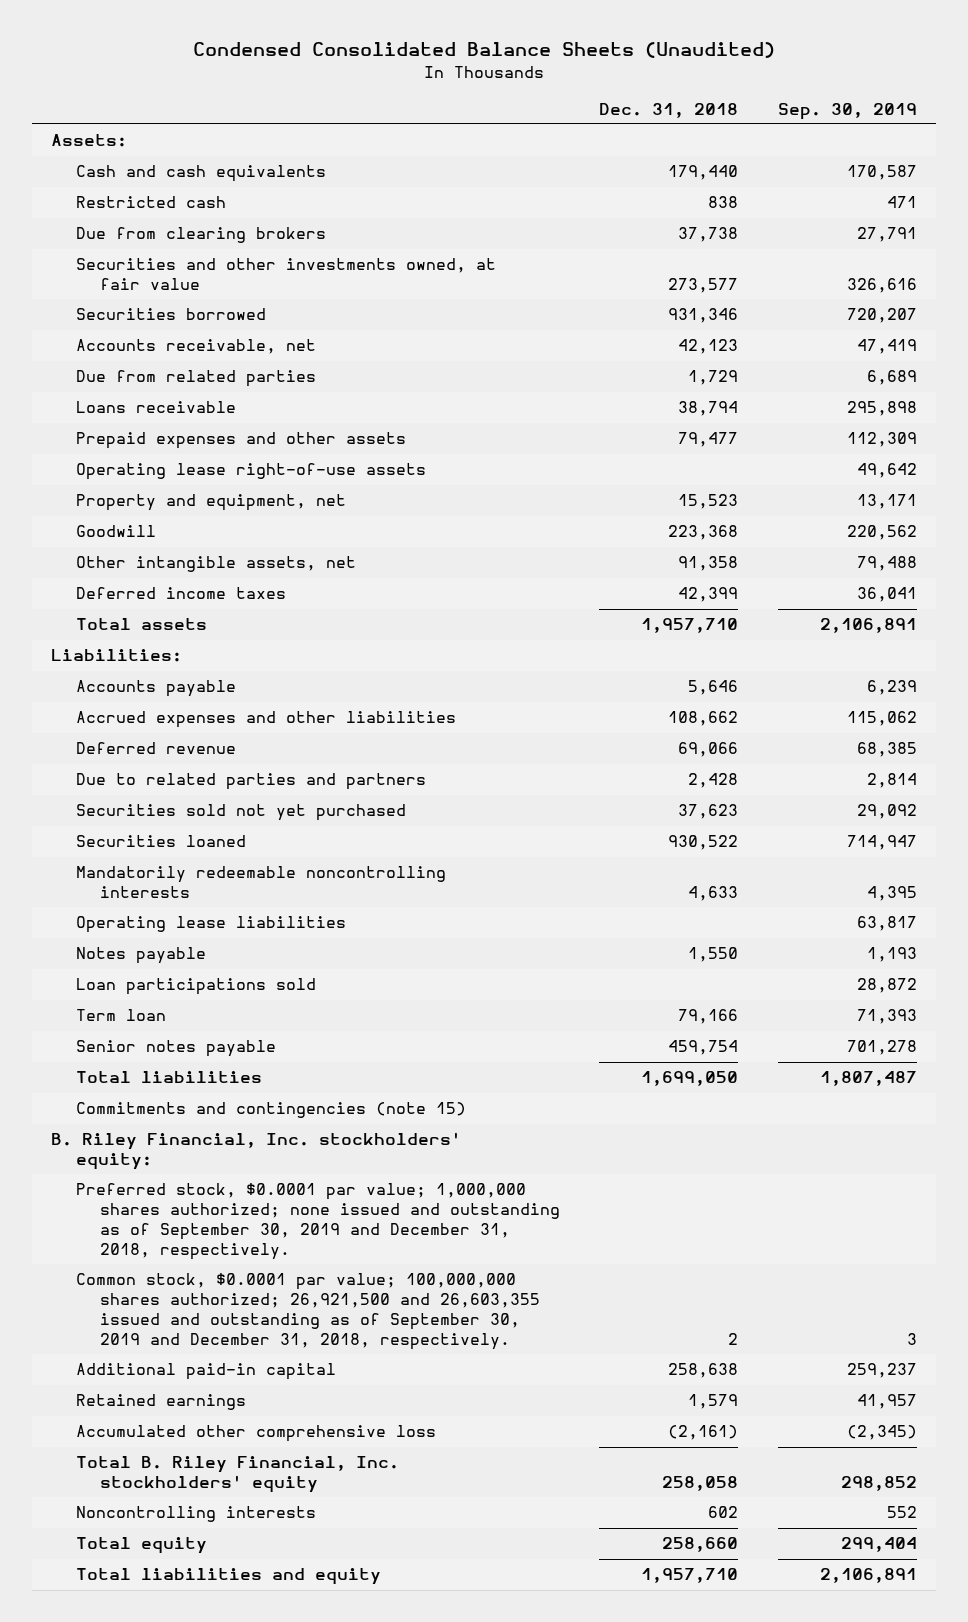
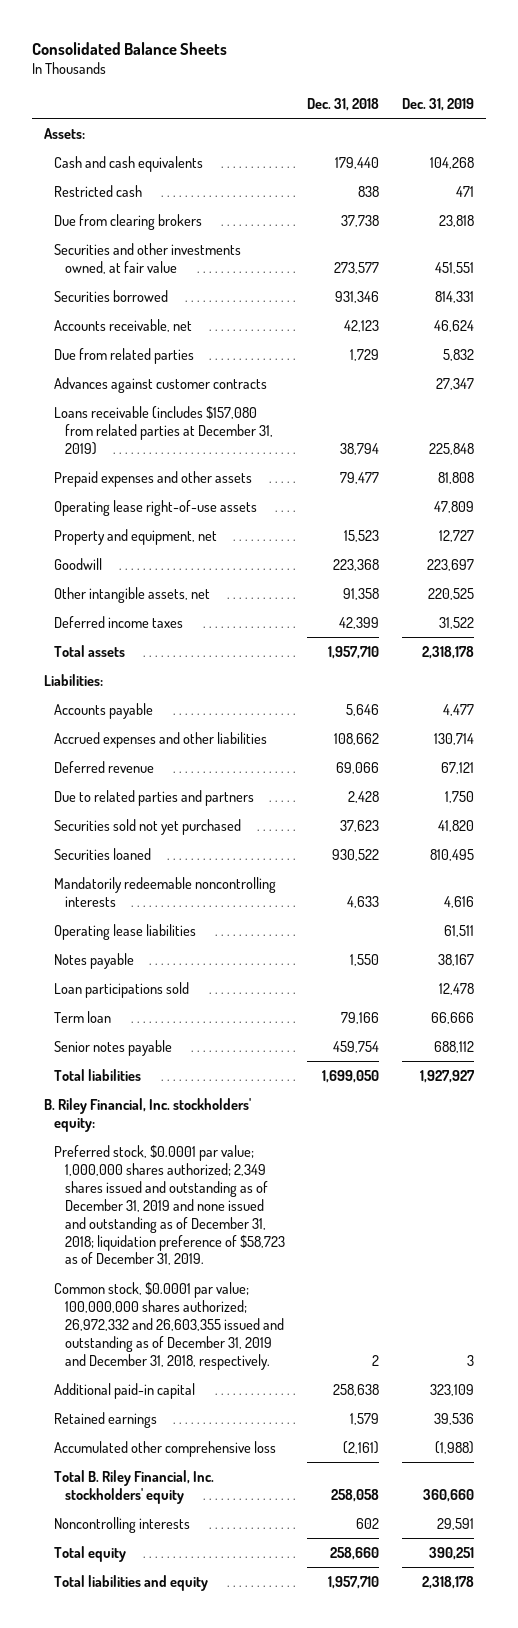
[192,42,775,59] Condensed Consolidated Balance Sheets (Unaudited) -> [32,41,228,55] Consolidated Balance Sheets
[777,102,917,120] Sep. 30, 2019 -> none
none -> [402,98,475,112] Dec. 31, 2019
none -> [54,377,268,394] Advances against customer contracts
[75,401,236,414] Loans receivable -> [54,406,273,455] Loans receivable (includes $157,080 from related parties at December 31, 2019)
[75,1102,466,1119] Commitments and contingencies (note 15) -> none
[75,1183,560,1260] Preferred stock, $0.0001 par value; 1,000,000 shares authorized; none issued and outstanding as of September 30, 2019 and December 31, 2018, respectively. -> [54,1145,285,1266] Preferred stock, $0.0001 par value; 1,000,000 shares authorized; 2,349 shares issued and outstanding as of December 31, 2019 and none issued and outstanding as of December 31, 2018; liquidation preference of $58,723 as of December 31, 2019.
[75,1273,540,1350] Common stock, $0.0001 par value; 100,000,000 shares authorized; 26,921,500 and 26,603,355 issued and outstanding as of September 30, 2019 and December 31, 2018, respectively. -> [54,1282,284,1370] Common stock, $0.0001 par value; 100,000,000 shares authorized; 26,972,332 and 26,603,355 issued and outstanding as of December 31, 2019 and December 31, 2018, respectively.

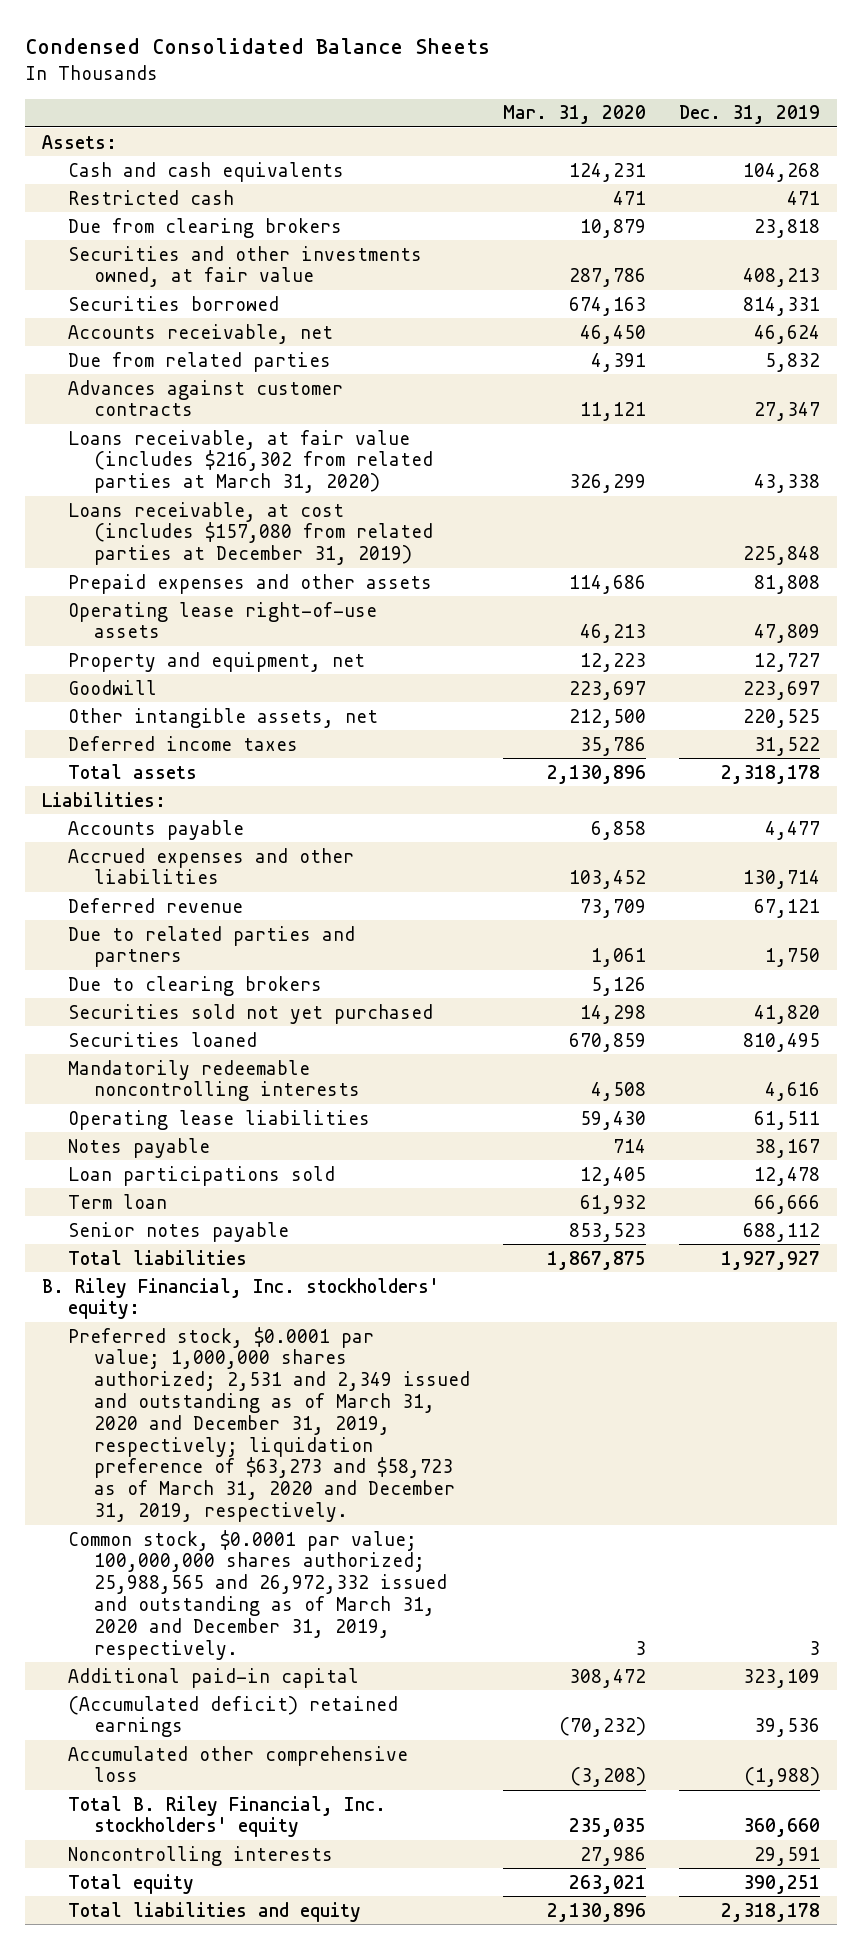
[32,41,228,55] Consolidated Balance Sheets -> [25,38,491,55] Condensed Consolidated Balance Sheets
[307,98,380,112] Dec. 31, 2018 -> none
none -> [503,105,647,125] Mar. 31, 2020
[435,261,475,274] 451,551 -> [743,268,821,288] 408,213
[54,406,273,455] Loans receivable (includes $157,080 from related parties at December 31, 2019) -> [67,429,433,494] Loans receivable, at fair value (includes $216,302 from related parties at March 31, 2020)
[429,442,475,455] 225,848 -> [754,474,821,494] 43,338
none -> [67,501,433,566] Loans receivable, at cost (includes $157,080 from related parties at December 31, 2019)
none -> [67,975,322,996] Due to clearing brokers
[54,1145,285,1266] Preferred stock, $0.0001 par value; 1,000,000 shares authorized; 2,349 shares issued and outstanding as of December 31, 2019 and none issued and outstanding as of December 31, 2018; liquidation preference of $58,723 as of December 31, 2019. -> [67,1326,470,1522] Preferred stock, $0.0001 par value; 1,000,000 shares authorized; 2,531 and 2,349 issued and outstanding as of March 31, 2020 and December 31, 2019, respectively; liquidation preference of $63,273 and $58,723 as of March 31, 2020 and December 31, 2019, respectively.
[54,1282,284,1370] Common stock, $0.0001 par value; 100,000,000 shares authorized; 26,972,332 and 26,603,355 issued and outstanding as of December 31, 2019 and December 31, 2018, respectively. -> [67,1529,447,1660] Common stock, $0.0001 par value; 100,000,000 shares authorized; 25,988,565 and 26,972,332 issued and outstanding as of March 31, 2020 and December 31, 2019, respectively.
[54,1412,158,1429] Retained earnings -> [67,1695,398,1738] (Accumulated deficit) retained earnings

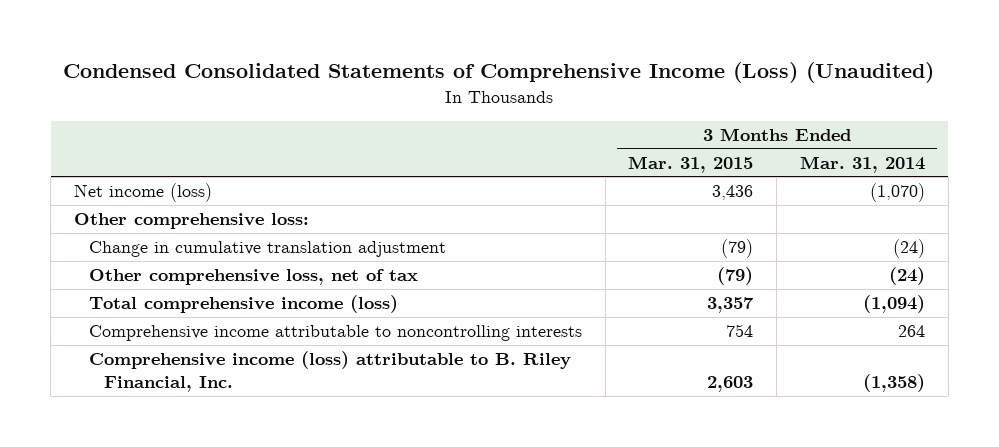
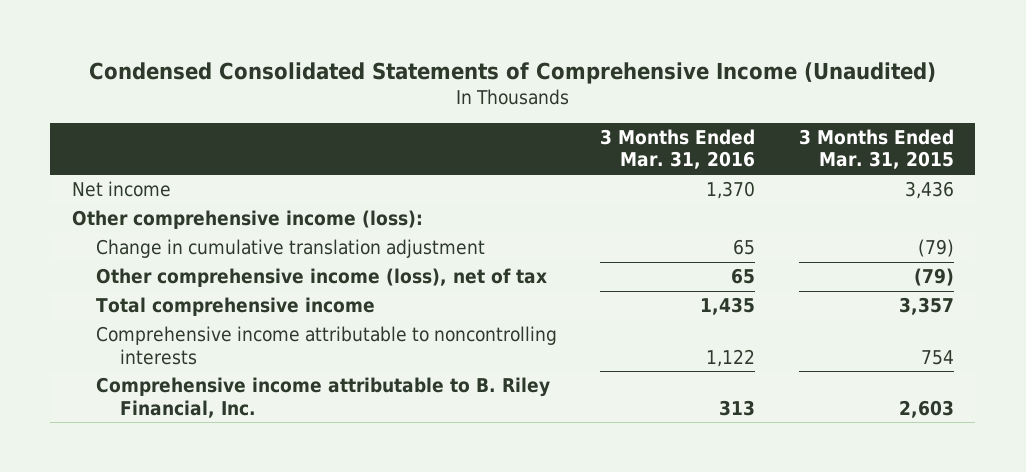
[63,62,935,84] Condensed Consolidated Statements of Comprehensive Income (Loss) (Unaudited) -> [88,62,936,85] Condensed Consolidated Statements of Comprehensive Income (Unaudited)
[800,155,926,173] Mar. 31, 2014 -> none
none -> [600,128,756,170] 3 Months Ended Mar. 31, 2016
[73,183,212,203] Net income (loss) -> [72,181,172,198] Net income
[73,213,309,230] Other comprehensive loss: -> [72,210,424,230] Other comprehensive income (loss):
[88,269,418,286] Other comprehensive loss, net of tax -> [96,268,548,288] Other comprehensive income (loss), net of tax
[88,295,398,314] Total comprehensive income (loss) -> [96,297,376,317] Total comprehensive income
[88,351,571,393] Comprehensive income (loss) attributable to B. Riley Financial, Inc. -> [96,377,551,418] Comprehensive income attributable to B. Riley Financial, Inc.

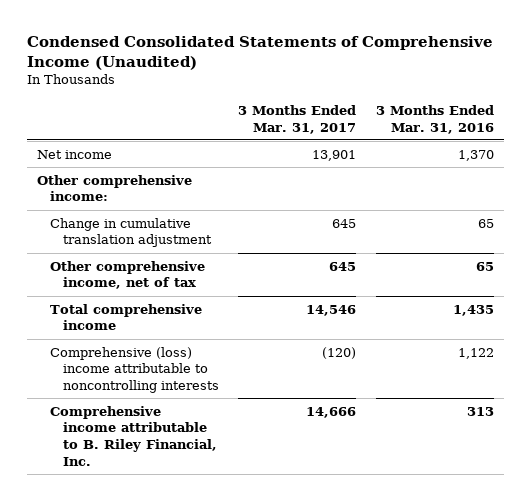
[798,128,954,170] 3 Months Ended Mar. 31, 2015 -> none
none -> [238,104,357,134] 3 Months Ended Mar. 31, 2017
[72,210,424,230] Other comprehensive income (loss): -> [36,174,192,202] Other comprehensive income:
[96,268,548,288] Other comprehensive income (loss), net of tax -> [49,260,205,290] Other comprehensive income, net of tax
[96,326,558,365] Comprehensive income attributable to noncontrolling interests -> [49,346,219,393] Comprehensive (loss) income attributable to noncontrolling interests

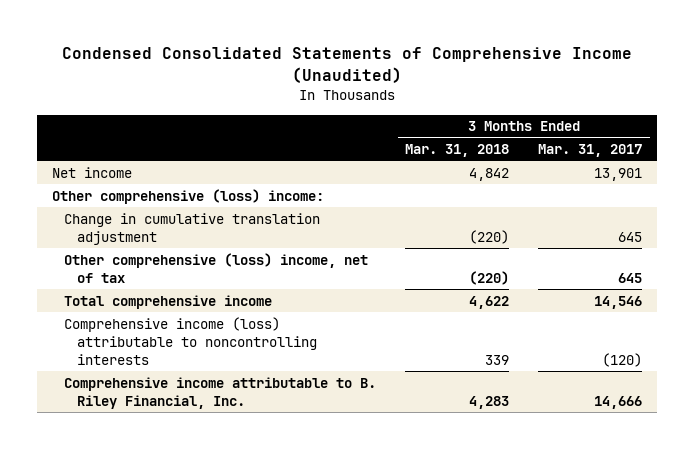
[376,104,495,134] 3 Months Ended Mar. 31, 2016 -> none
none -> [405,144,510,158] Mar. 31, 2018
[36,174,192,202] Other comprehensive income: -> [51,188,324,204] Other comprehensive (loss) income:
[49,260,205,290] Other comprehensive income, net of tax -> [64,252,369,283] Other comprehensive (loss) income, net of tax
[49,346,219,393] Comprehensive (loss) income attributable to noncontrolling interests -> [64,316,317,365] Comprehensive income (loss) attributable to noncontrolling interests

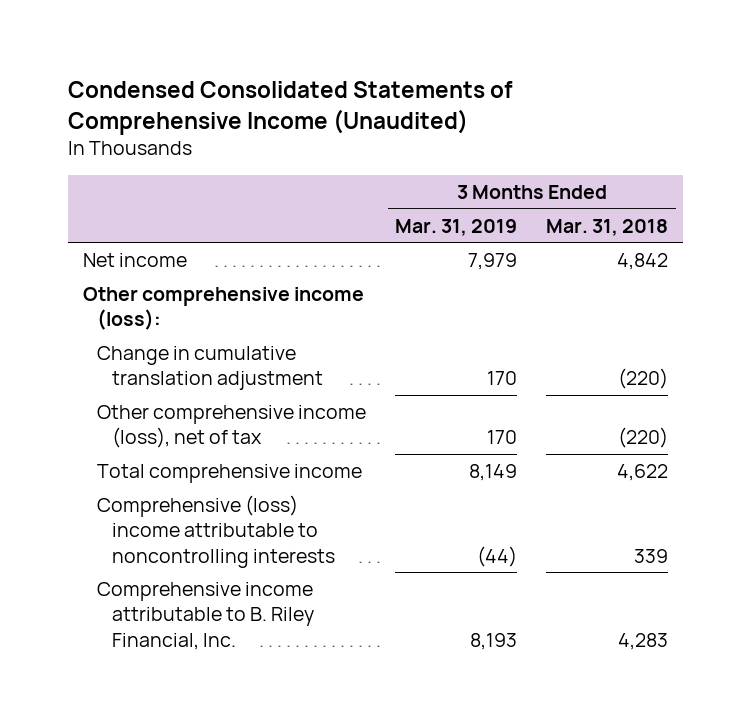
[538,144,643,158] Mar. 31, 2017 -> none
none -> [395,218,518,236] Mar. 31, 2019
[51,188,324,204] Other comprehensive (loss) income: -> [82,286,364,331] Other comprehensive income (loss):
[64,252,369,283] Other comprehensive (loss) income, net of tax -> [97,404,367,449] Other comprehensive income (loss), net of tax
[64,316,317,365] Comprehensive income (loss) attributable to noncontrolling interests -> [97,494,335,568] Comprehensive (loss) income attributable to noncontrolling interests

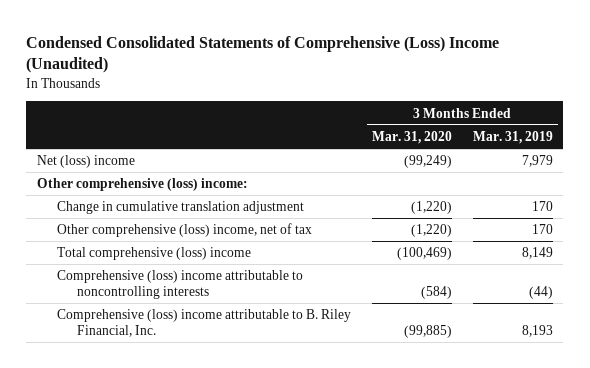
[68,81,514,135] Condensed Consolidated Statements of Comprehensive Income (Unaudited) -> [26,35,500,74] Condensed Consolidated Statements of Comprehensive (Loss) Income (Unaudited)
[546,218,669,236] Mar. 31, 2018 -> none
none -> [371,130,452,144] Mar. 31, 2020
[82,252,187,267] Net income -> [36,155,135,169] Net (loss) income
[82,286,364,331] Other comprehensive income (loss): -> [36,178,248,192] Other comprehensive (loss) income:
[97,404,367,449] Other comprehensive income (loss), net of tax -> [57,223,313,238] Other comprehensive (loss) income, net of tax
[97,463,363,483] Total comprehensive income -> [57,247,252,261] Total comprehensive (loss) income
[97,581,314,650] Comprehensive income attributable to B. Riley Financial, Inc. -> [57,309,352,338] Comprehensive (loss) income attributable to B. Riley Financial, Inc.

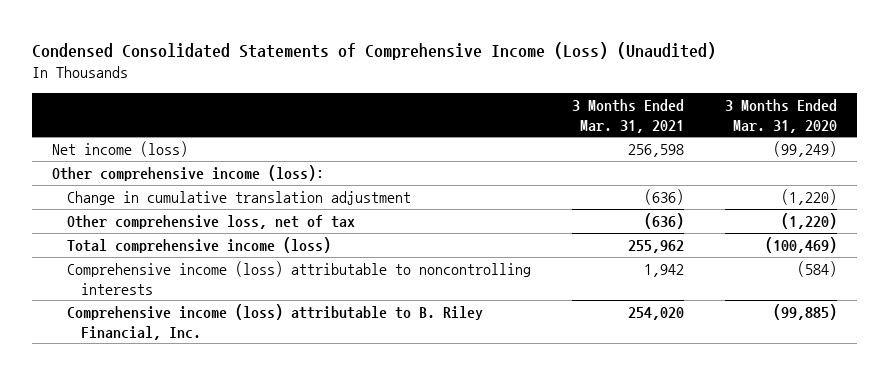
[26,35,500,74] Condensed Consolidated Statements of Comprehensive (Loss) Income (Unaudited) -> [31,42,716,61] Condensed Consolidated Statements of Comprehensive Income (Loss) (Unaudited)
[472,130,553,144] Mar. 31, 2019 -> none
none -> [571,99,684,133] 3 Months Ended Mar. 31, 2021
[36,155,135,169] Net (loss) income -> [52,140,189,157] Net income (loss)
[36,178,248,192] Other comprehensive (loss) income: -> [52,164,325,181] Other comprehensive income (loss):
[57,223,313,238] Other comprehensive (loss) income, net of tax -> [66,214,355,229] Other comprehensive loss, net of tax
[57,247,252,261] Total comprehensive (loss) income -> [66,236,331,253] Total comprehensive income (loss)
[57,270,304,300] Comprehensive (loss) income attributable to noncontrolling interests -> [66,260,531,295] Comprehensive income (loss) attributable to noncontrolling interests
[57,309,352,338] Comprehensive (loss) income attributable to B. Riley Financial, Inc. -> [66,303,483,340] Comprehensive income (loss) attributable to B. Riley Financial, Inc.

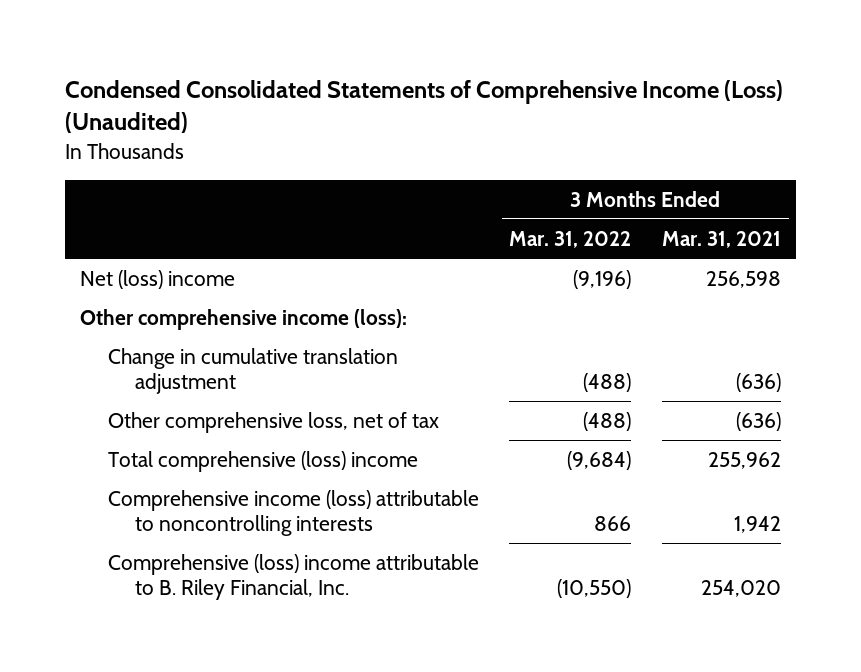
[724,99,837,133] 3 Months Ended Mar. 31, 2020 -> none
none -> [509,230,632,248] Mar. 31, 2022
[52,140,189,157] Net income (loss) -> [80,270,236,290] Net (loss) income
[66,236,331,253] Total comprehensive income (loss) -> [107,451,418,473] Total comprehensive (loss) income
[66,303,483,340] Comprehensive income (loss) attributable to B. Riley Financial, Inc. -> [107,554,479,600] Comprehensive (loss) income attributable to B. Riley Financial, Inc.

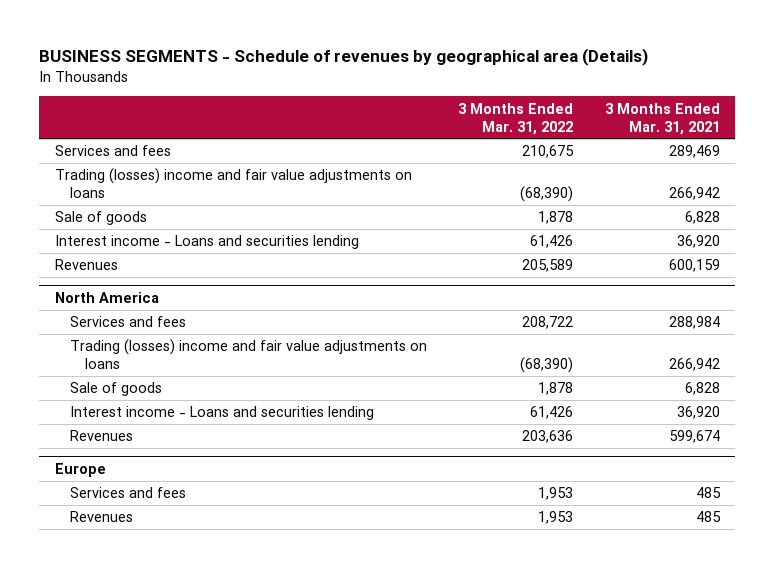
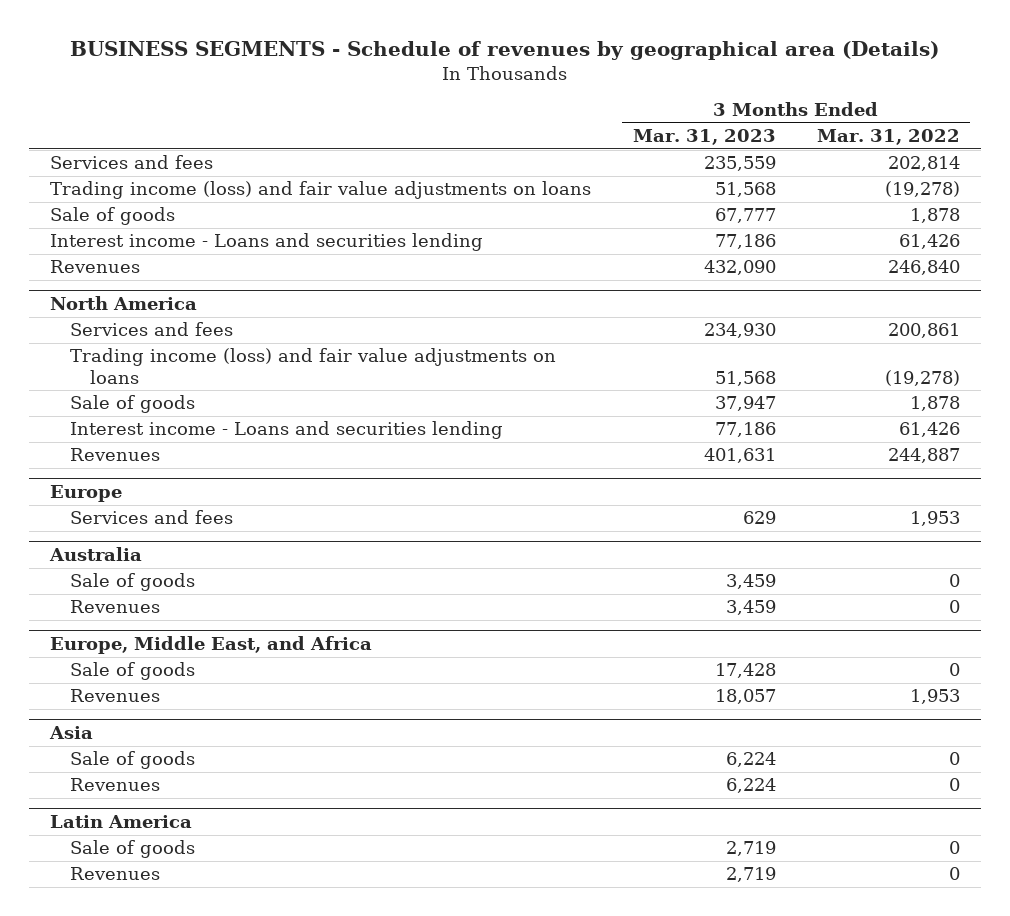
[604,102,720,135] 3 Months Ended Mar. 31, 2021 -> none
none -> [632,129,776,146] Mar. 31, 2023
[522,145,575,159] 210,675 -> [888,156,961,172] 202,814
[54,168,412,199] Trading (losses) income and fair value adjustments on loans -> [49,181,591,200] Trading income (loss) and fair value adjustments on loans
[520,186,574,203] (68,390) -> [885,181,961,198] (19,278)
[522,259,574,273] 205,589 -> [888,260,961,276] 246,840
[522,316,574,330] 208,722 -> [888,323,961,339] 200,861
[69,339,427,370] Trading (losses) income and fair value adjustments on loans -> [70,348,557,384] Trading income (loss) and fair value adjustments on loans
[520,357,574,374] (68,390) -> [885,369,961,386] (19,278)
[522,430,574,444] 203,636 -> [888,448,961,464] 244,887
none -> [48,546,142,561] Australia
none -> [70,573,196,592] Sale of goods
none -> [70,600,161,614] Revenues
none -> [49,635,372,654] Europe, Middle East, and Africa
none -> [70,662,196,681] Sale of goods
none -> [48,725,93,739] Asia
none -> [70,751,196,770] Sale of goods
none -> [70,778,161,792] Revenues
none -> [49,814,192,828] Latin America
none -> [70,840,196,859] Sale of goods
none -> [70,867,161,881] Revenues

